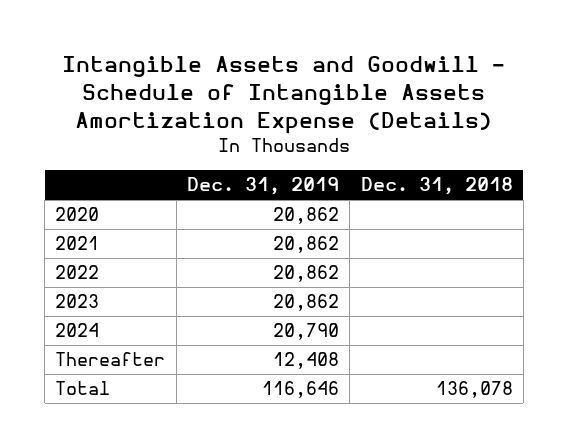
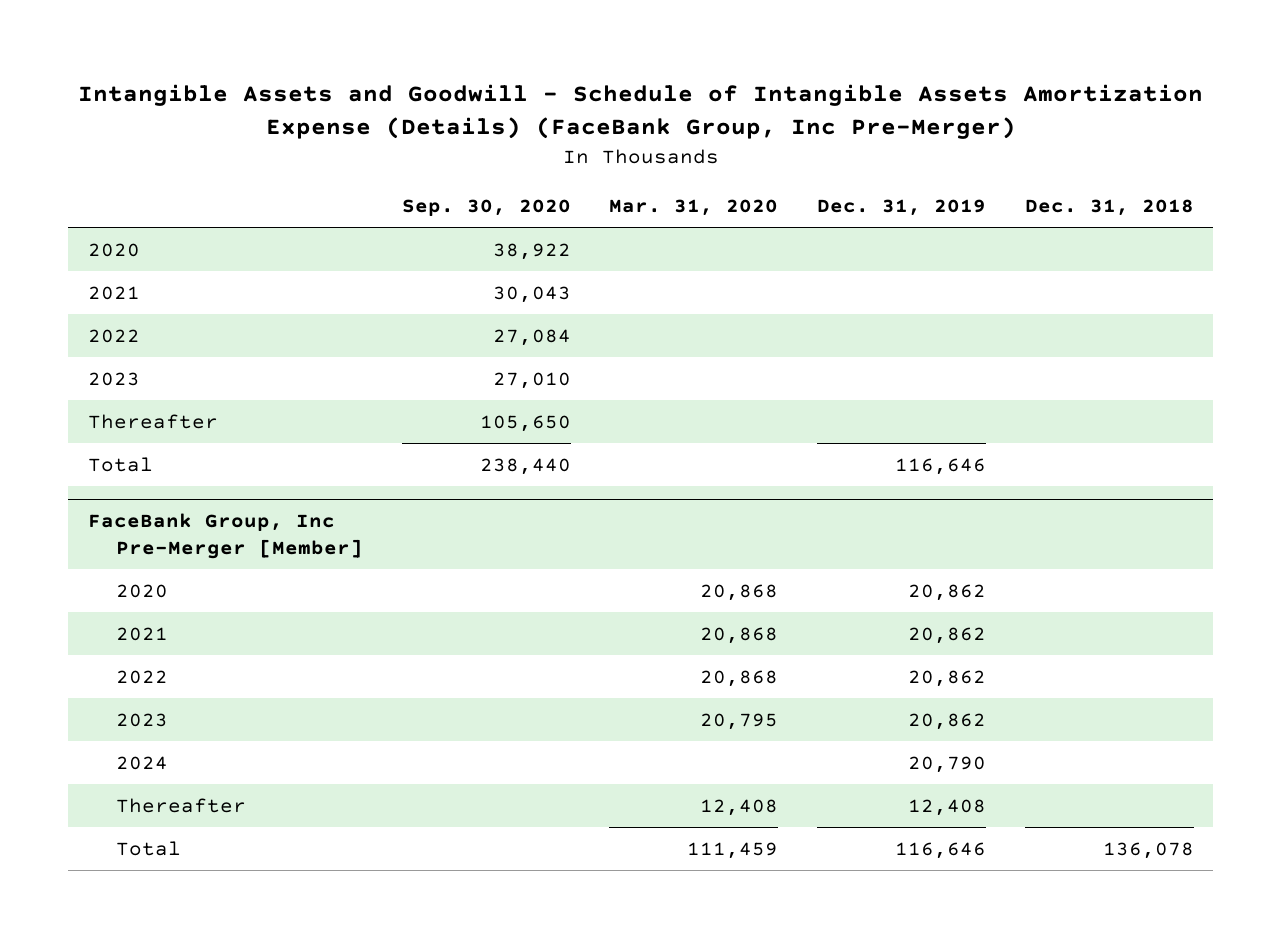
[61,56,505,134] Intangible Assets and Goodwill - Schedule of Intangible Assets Amortization Expense (Details) -> [77,84,1203,140] Intangible Assets and Goodwill - Schedule of Intangible Assets Amortization Expense (Details) (FaceBank Group, Inc Pre-Merger)
none -> [401,198,571,216] Sep. 30, 2020
none -> [609,198,779,216] Mar. 31, 2020
none -> [87,242,140,257] 2020
none -> [87,285,140,300] 2021
none -> [87,328,140,343] 2022
none -> [87,371,140,386] 2023
none -> [87,413,218,429] Thereafter
none -> [87,456,153,472] Total
none -> [87,513,364,559] FaceBank Group, Inc Pre-Merger [Member]

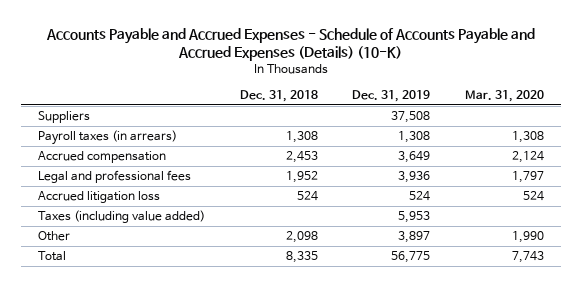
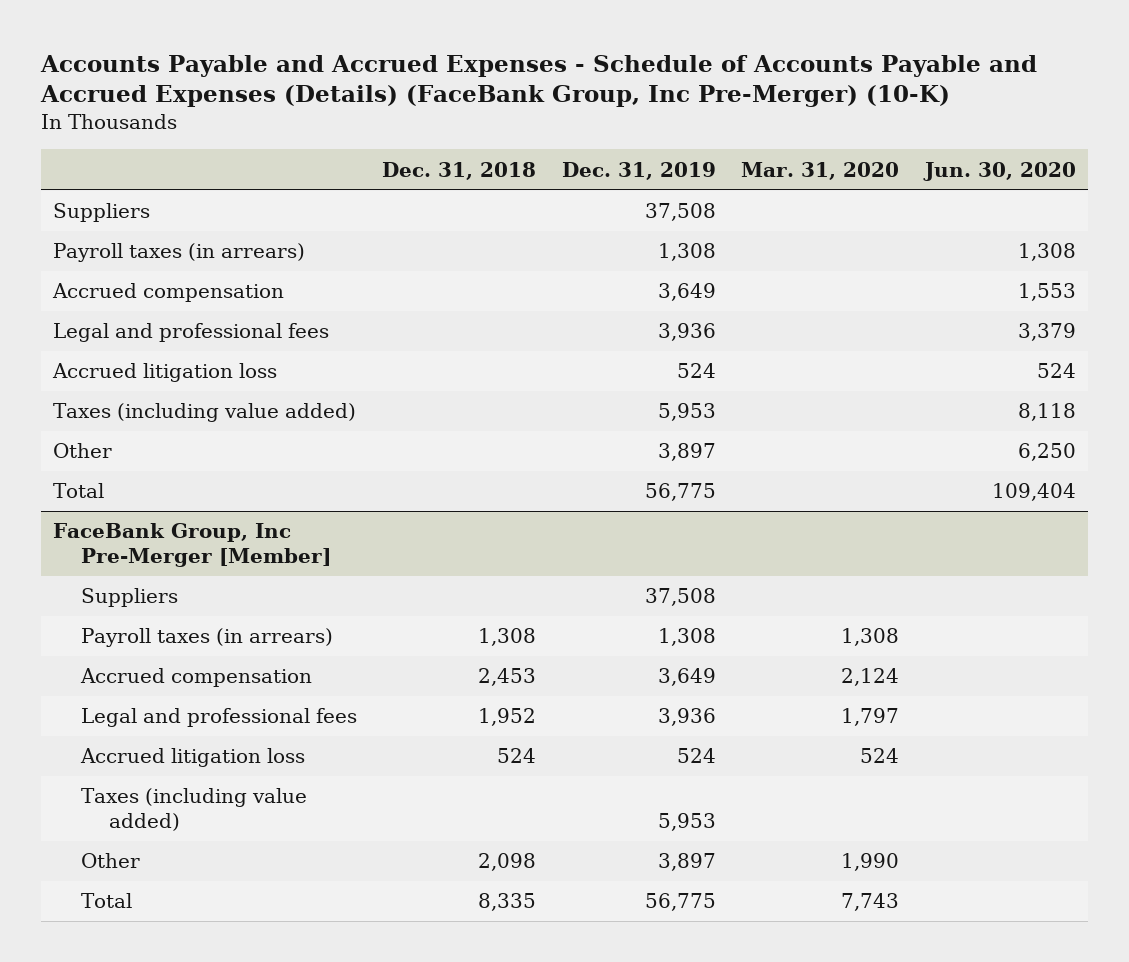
[46,27,536,62] Accounts Payable and Accrued Expenses - Schedule of Accounts Payable and Accrued Expenses (Details) (10-K) -> [39,54,1037,108] Accounts Payable and Accrued Expenses - Schedule of Accounts Payable and Accrued Expenses (Details) (FaceBank Group, Inc Pre-Merger) (10-K)
none -> [922,161,1076,181] Jun. 30, 2020
none -> [53,243,306,263] Payroll taxes (in arrears)
none -> [52,283,285,303] Accrued compensation
none -> [53,323,330,343] Legal and professional fees
none -> [52,363,278,383] Accrued litigation loss
none -> [53,403,357,423] Taxes (including value added)
none -> [53,443,113,459] Other
none -> [53,483,105,499] Total
none -> [53,523,331,567] FaceBank Group, Inc Pre-Merger [Member]
none -> [80,588,178,608] Suppliers

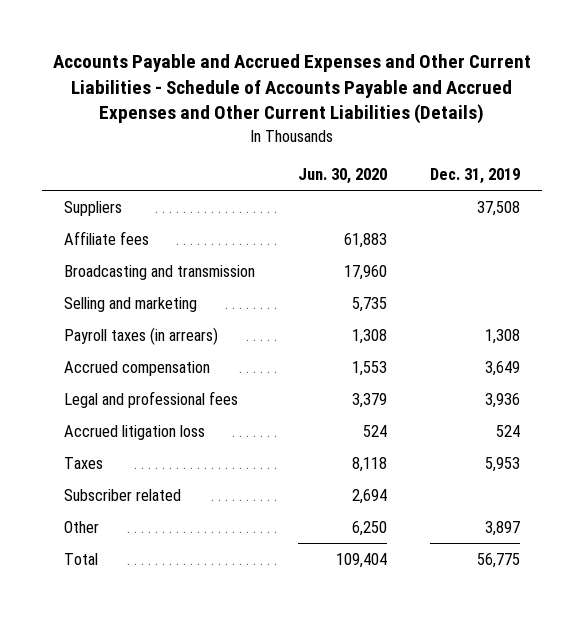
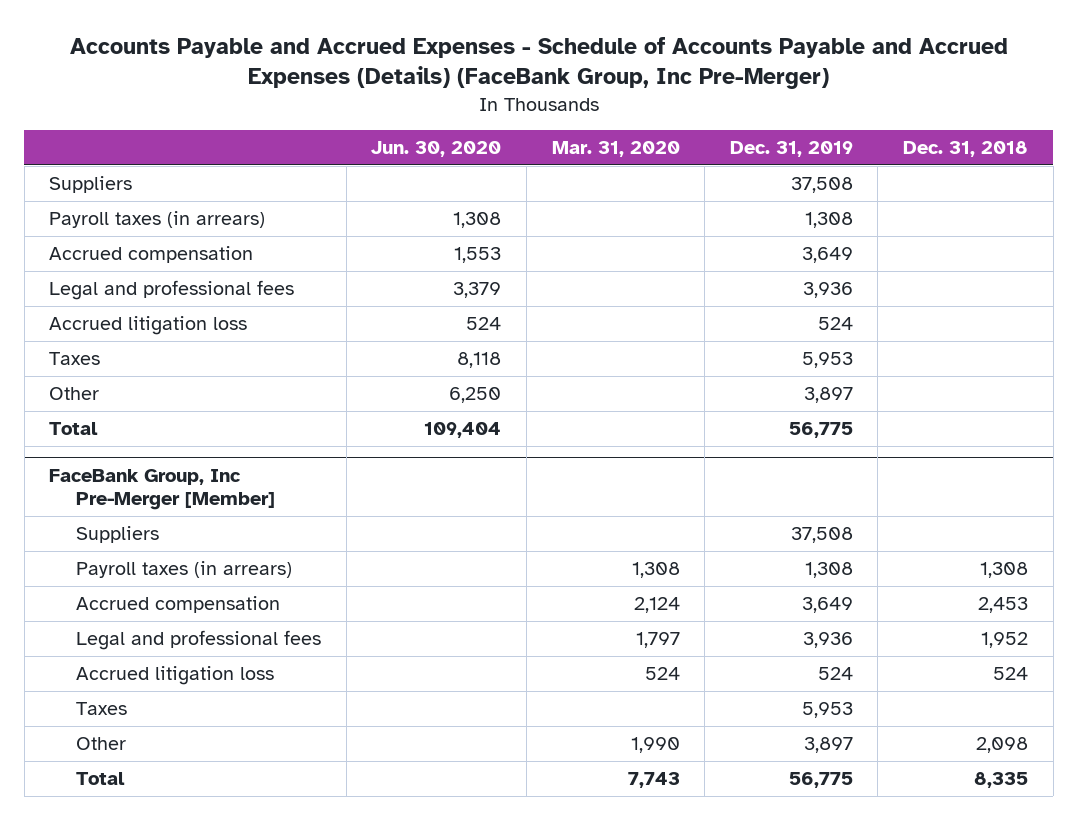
[53,54,532,125] Accounts Payable and Accrued Expenses and Other Current Liabilities - Schedule of Accounts Payable and Accrued Expenses and Other Current Liabilities (Details) -> [69,37,1008,90] Accounts Payable and Accrued Expenses - Schedule of Accounts Payable and Accrued Expenses (Details) (FaceBank Group, Inc Pre-Merger)
none -> [551,140,680,157] Mar. 31, 2020
none -> [902,140,1028,157] Dec. 31, 2018
[63,230,149,245] Affiliate fees -> none
[63,264,255,280] Broadcasting and transmission -> none
[63,296,197,312] Selling and marketing -> none
[63,488,181,501] Subscriber related -> none
none -> [49,468,276,510] FaceBank Group, Inc Pre-Merger [Member]
none -> [76,525,160,543] Suppliers
none -> [76,560,293,578] Payroll taxes (in arrears)
none -> [76,595,281,613] Accrued compensation
none -> [76,629,322,650] Legal and professional fees
none -> [76,665,275,685] Accrued litigation loss
none -> [76,701,128,715] Taxes
none -> [76,736,127,750] Other
none -> [76,771,126,785] Total

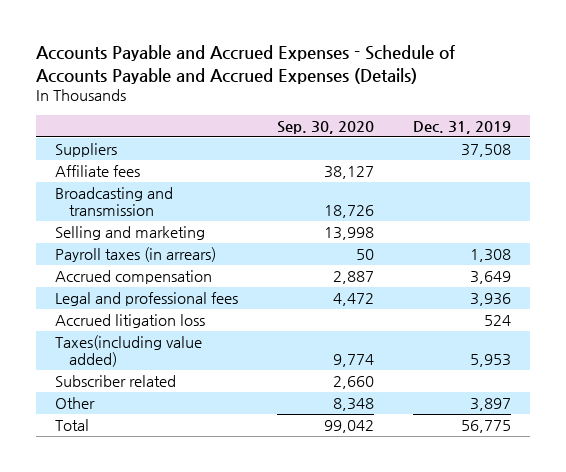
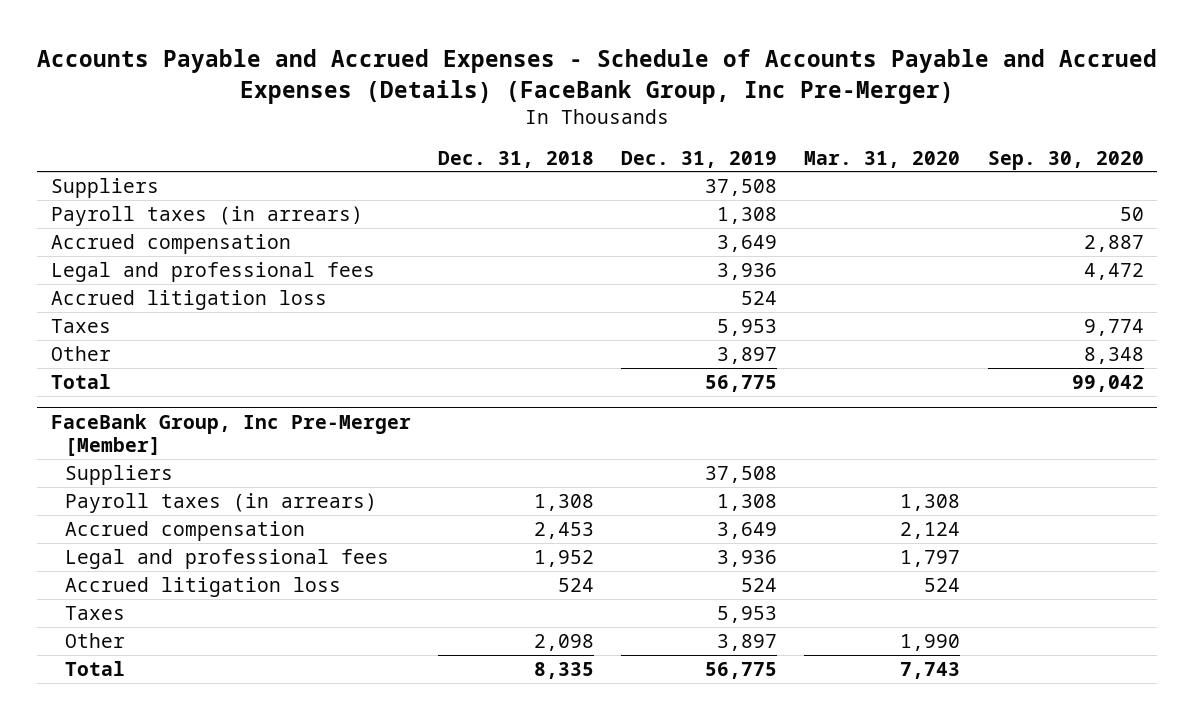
[35,45,455,84] Accounts Payable and Accrued Expenses - Schedule of Accounts Payable and Accrued Expenses (Details) -> [37,49,1158,104] Accounts Payable and Accrued Expenses - Schedule of Accounts Payable and Accrued Expenses (Details) (FaceBank Group, Inc Pre-Merger)
none -> [438,150,595,168] Dec. 31, 2018
none -> [804,150,961,168] Mar. 31, 2020
[55,165,141,178] Affiliate fees -> none
[55,187,174,217] Broadcasting and transmission -> none
[55,226,206,241] Selling and marketing -> none
[55,375,177,388] Subscriber related -> none
[55,335,203,368] Taxes(including value added) -> [50,319,111,334] Taxes
none -> [50,413,411,456] FaceBank Group, Inc Pre-Merger [Member]
none -> [65,465,174,486] Suppliers
none -> [65,493,378,514] Payroll taxes (in arrears)
none -> [65,521,306,542] Accrued compensation
none -> [65,549,390,570] Legal and professional fees
none -> [65,577,342,598] Accrued litigation loss
none -> [65,606,126,621] Taxes
none -> [65,633,126,649] Other
none -> [65,661,126,677] Total

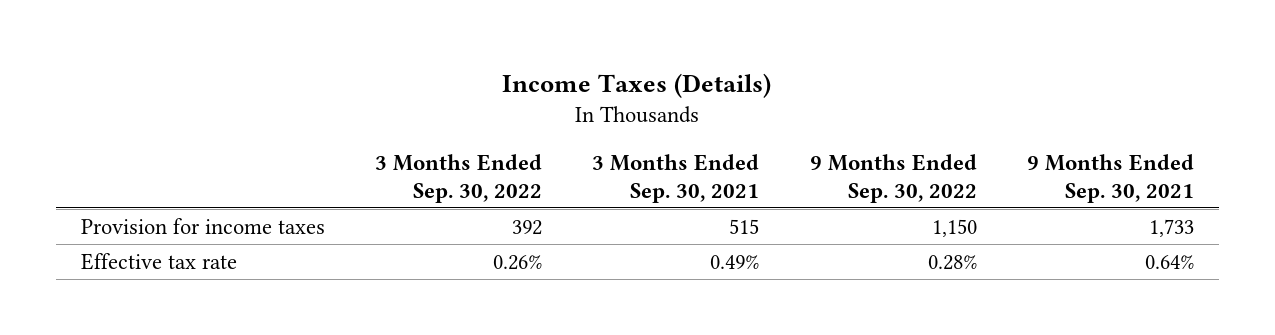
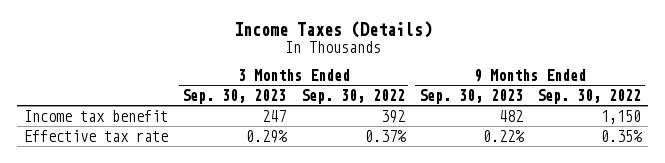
[592,153,760,203] 3 Months Ended Sep. 30, 2021 -> none
[1026,153,1194,203] 9 Months Ended Sep. 30, 2021 -> none
none -> [182,88,287,104] Sep. 30, 2023
none -> [418,88,523,104] Sep. 30, 2023
[81,217,326,234] Provision for income taxes -> [24,109,169,122] Income tax benefit
[493,254,543,270] 0.26% -> [364,129,407,142] 0.37%
[927,254,977,270] 0.28% -> [601,129,644,142] 0.35%

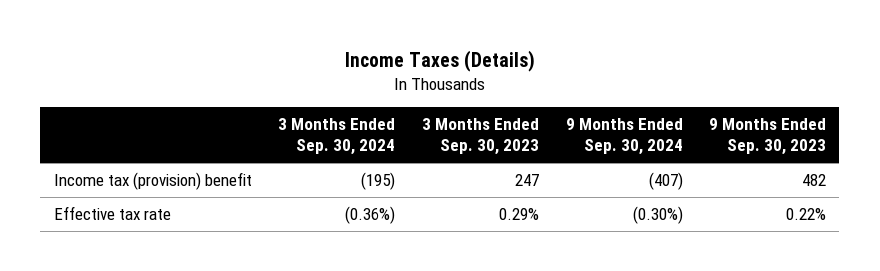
[300,88,405,104] Sep. 30, 2022 -> none
[537,88,642,104] Sep. 30, 2022 -> none
none -> [278,118,396,156] 3 Months Ended Sep. 30, 2024
none -> [565,118,683,156] 9 Months Ended Sep. 30, 2024
[24,109,169,122] Income tax benefit -> [53,172,252,191] Income tax (provision) benefit

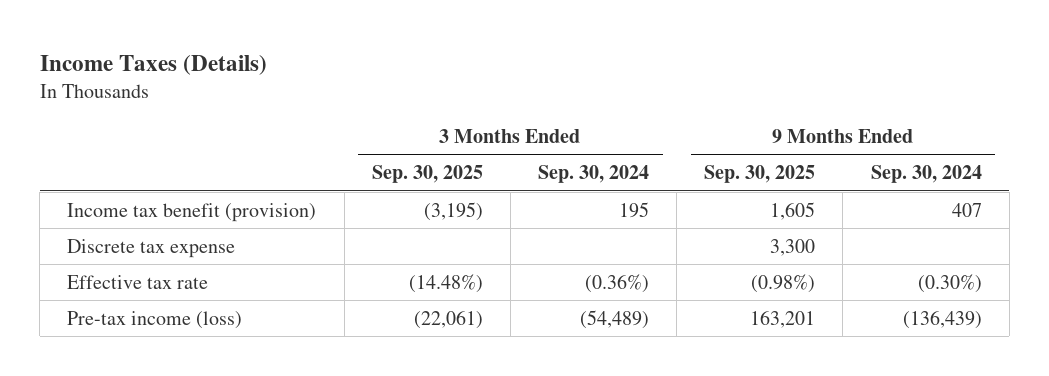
[421,118,539,156] 3 Months Ended Sep. 30, 2023 -> none
[709,118,827,156] 9 Months Ended Sep. 30, 2023 -> none
none -> [371,164,483,183] Sep. 30, 2025
none -> [704,164,816,183] Sep. 30, 2025
[53,172,252,191] Income tax (provision) benefit -> [67,202,317,222] Income tax benefit (provision)
[361,172,396,191] (195) -> [619,201,650,218] 195
[648,172,683,191] (407) -> [951,202,982,217] 407
none -> [67,238,236,258] Discrete tax expense
none -> [67,310,243,329] Pre-tax income (loss)

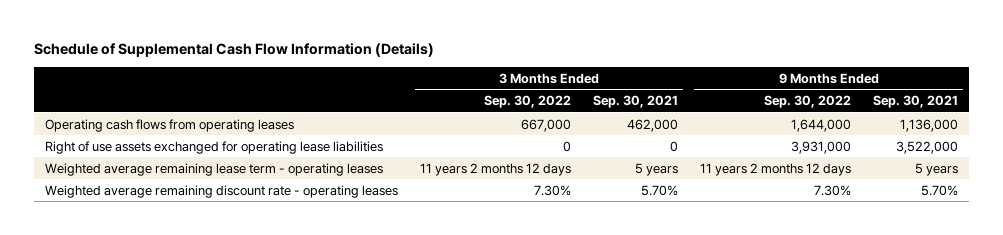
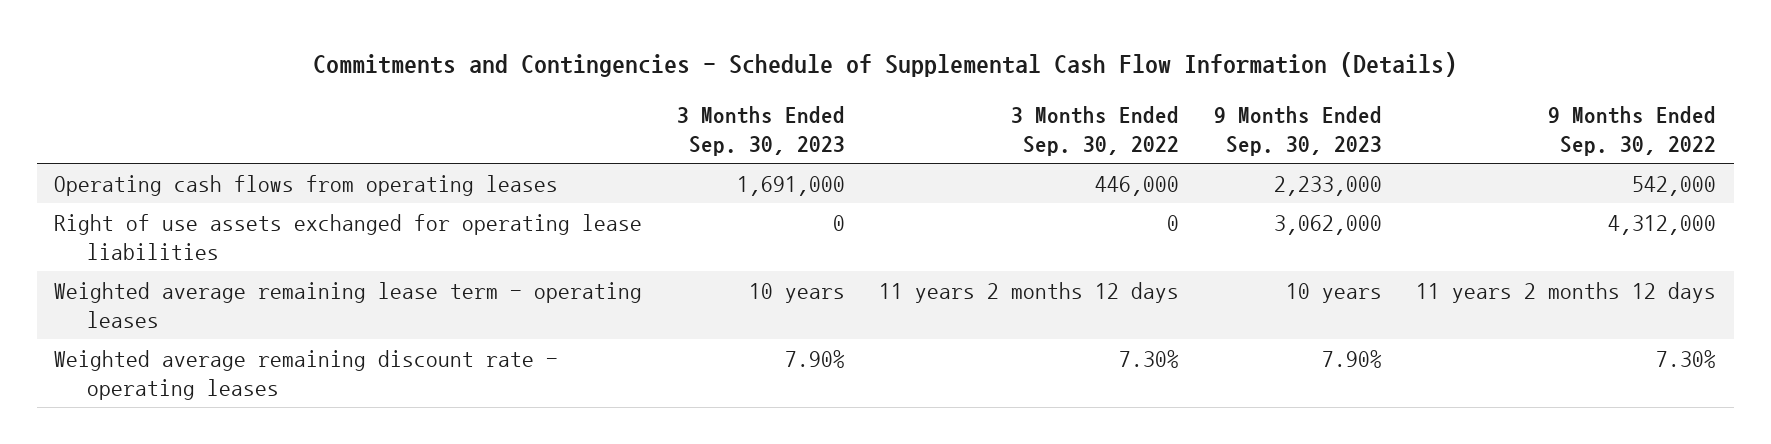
[34,43,435,58] Schedule of Supplemental Cash Flow Information (Details) -> [313,52,1458,78] Commitments and Contingencies - Schedule of Supplemental Cash Flow Information (Details)
[593,94,679,108] Sep. 30, 2021 -> none
[872,94,958,108] Sep. 30, 2021 -> none
none -> [676,105,845,156] 3 Months Ended Sep. 30, 2023
none -> [1213,105,1382,156] 9 Months Ended Sep. 30, 2023
[521,118,572,132] 667,000 -> [1095,175,1180,196] 446,000
[790,118,851,132] 1,644,000 -> [1632,175,1717,196] 542,000
[790,140,851,154] 3,931,000 -> [1608,214,1717,235] 4,312,000

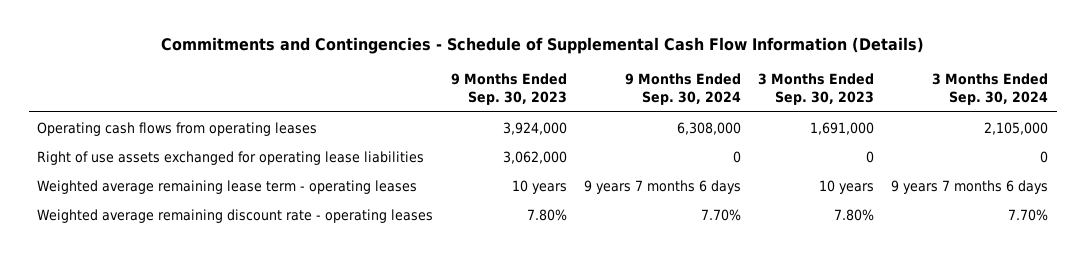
[1011,105,1180,156] 3 Months Ended Sep. 30, 2022 -> none
[1548,105,1717,156] 9 Months Ended Sep. 30, 2022 -> none
none -> [624,73,741,106] 9 Months Ended Sep. 30, 2024
none -> [932,73,1049,106] 3 Months Ended Sep. 30, 2024
[1273,175,1382,196] 2,233,000 -> [502,121,567,135] 3,924,000
[784,349,845,368] 7.90% -> [834,208,875,221] 7.80%
[1321,349,1382,368] 7.90% -> [526,208,567,221] 7.80%

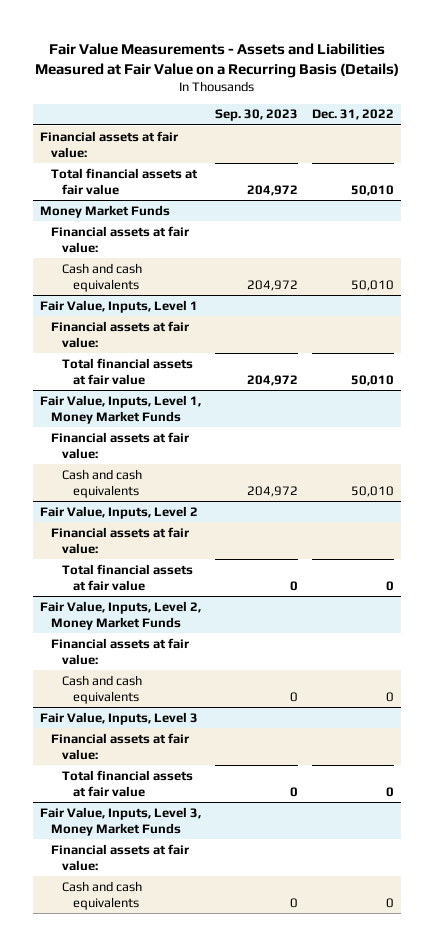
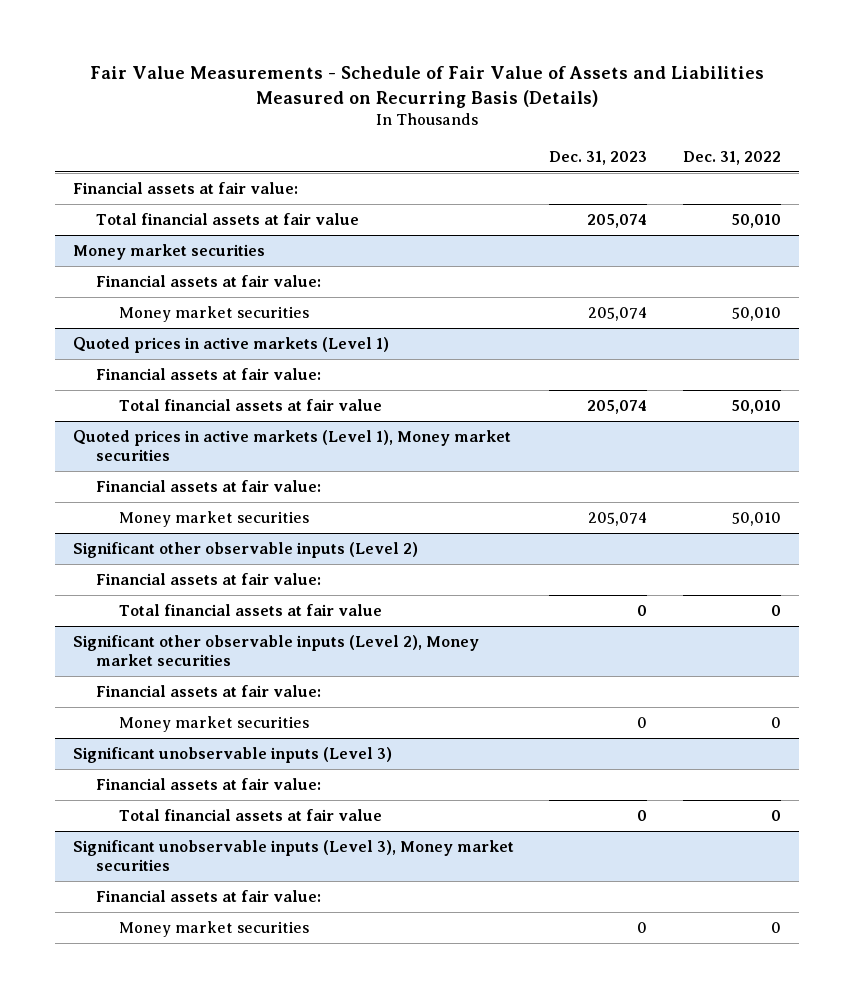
[35,42,400,78] Fair Value Measurements - Assets and Liabilities Measured at Fair Value on a Recurring Basis (Details) -> [89,66,764,108] Fair Value Measurements - Schedule of Fair Value of Assets and Liabilities Measured on Recurring Basis (Details)
[215,109,299,122] Sep. 30, 2023 -> none
none -> [549,150,648,165] Dec. 31, 2023
[40,204,171,218] Money Market Funds -> [72,243,265,260] Money market securities
[61,262,142,292] Cash and cash equivalents -> [118,305,309,322] Money market securities
[40,299,199,313] Fair Value, Inputs, Level 1 -> [72,336,389,353] Quoted prices in active markets (Level 1)
[40,394,202,424] Fair Value, Inputs, Level 1, Money Market Funds -> none
none -> [72,429,511,462] Quoted prices in active markets (Level 1), Money market securities
[61,468,142,498] Cash and cash equivalents -> [118,510,309,527] Money market securities
[40,505,199,519] Fair Value, Inputs, Level 2 -> [72,541,418,558] Significant other observable inputs (Level 2)
[40,600,202,630] Fair Value, Inputs, Level 2, Money Market Funds -> none
none -> [72,634,479,667] Significant other observable inputs (Level 2), Money market securities
[61,674,142,704] Cash and cash equivalents -> [118,715,309,732] Money market securities
[40,711,199,725] Fair Value, Inputs, Level 3 -> [72,746,392,763] Significant unobservable inputs (Level 3)
[40,806,202,836] Fair Value, Inputs, Level 3, Money Market Funds -> none
none -> [72,839,514,872] Significant unobservable inputs (Level 3), Money market securities
[61,880,142,910] Cash and cash equivalents -> [118,920,309,937] Money market securities

